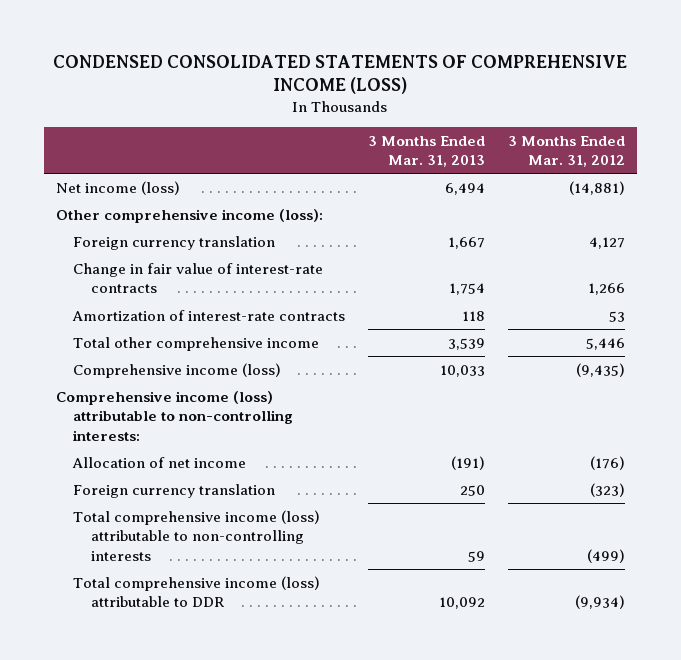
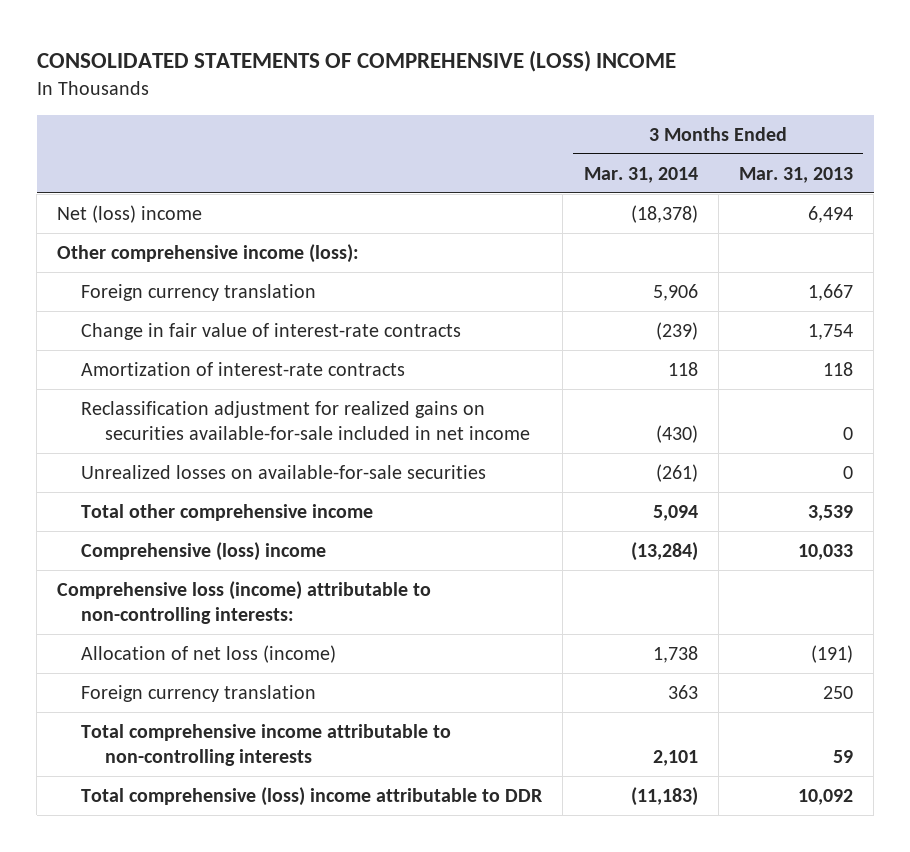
[53,54,628,95] CONDENSED CONSOLIDATED STATEMENTS OF COMPREHENSIVE INCOME (LOSS) -> [36,49,676,72] CONSOLIDATED STATEMENTS OF COMPREHENSIVE (LOSS) INCOME
[508,135,626,168] 3 Months Ended Mar. 31, 2012 -> none
none -> [583,166,698,183] Mar. 31, 2014
[55,180,180,195] Net income (loss) -> [57,205,203,224] Net (loss) income
none -> [81,401,531,440] Reclassification adjustment for realized gains on securities available-for-sale included in net income
none -> [81,465,487,480] Unrealized losses on available-for-sale securities
[73,362,282,378] Comprehensive income (loss) -> [81,542,327,562] Comprehensive (loss) income
[55,390,294,442] Comprehensive income (loss) attributable to non-controlling interests: -> [57,581,432,624] Comprehensive loss (income) attributable to non-controlling interests:
[72,456,247,468] Allocation of net income -> [81,645,337,664] Allocation of net loss (income)
[73,509,321,562] Total comprehensive income (loss) attributable to non-controlling interests -> [81,724,452,766] Total comprehensive income attributable to non-controlling interests
[73,575,321,608] Total comprehensive income (loss) attributable to DDR -> [81,787,544,807] Total comprehensive (loss) income attributable to DDR

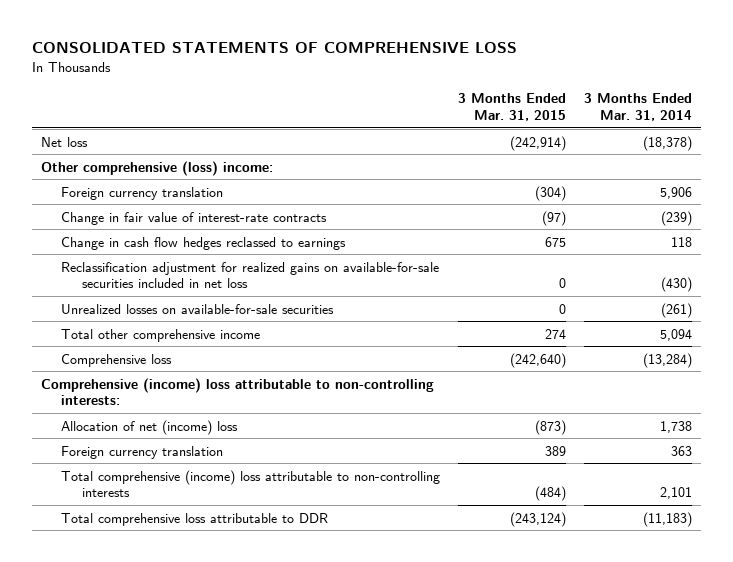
[36,49,676,72] CONSOLIDATED STATEMENTS OF COMPREHENSIVE (LOSS) INCOME -> [32,42,518,54] CONSOLIDATED STATEMENTS OF COMPREHENSIVE LOSS
[738,166,853,183] Mar. 31, 2013 -> none
none -> [458,93,567,121] 3 Months Ended Mar. 31, 2015
[57,205,203,224] Net (loss) income -> [40,136,88,147] Net loss
[57,244,360,264] Other comprehensive income (loss): -> [40,160,273,176] Other comprehensive (loss) income:
[81,362,406,377] Amortization of interest-rate contracts -> [61,236,347,250] Change in cash flow hedges reclassed to earnings
[81,401,531,440] Reclassification adjustment for realized gains on securities available-for-sale included in net income -> [61,261,440,288] Reclassification adjustment for realized gains on available-for-sale securities included in net loss
[81,542,327,562] Comprehensive (loss) income -> [61,353,173,367] Comprehensive loss
[57,581,432,624] Comprehensive loss (income) attributable to non-controlling interests: -> [40,377,434,405] Comprehensive (income) loss attributable to non-controlling interests:
[81,645,337,664] Allocation of net loss (income) -> [61,419,239,435] Allocation of net (income) loss
[81,724,452,766] Total comprehensive income attributable to non-controlling interests -> [61,469,441,497] Total comprehensive (income) loss attributable to non-controlling interests
[81,787,544,807] Total comprehensive (loss) income attributable to DDR -> [61,512,329,526] Total comprehensive loss attributable to DDR

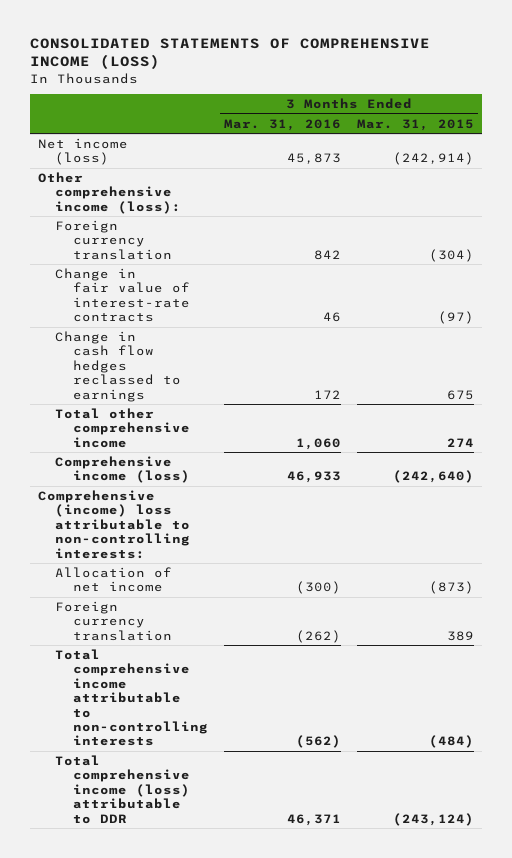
[32,42,518,54] CONSOLIDATED STATEMENTS OF COMPREHENSIVE LOSS -> [29,38,430,70] CONSOLIDATED STATEMENTS OF COMPREHENSIVE INCOME (LOSS)
[583,93,692,121] 3 Months Ended Mar. 31, 2014 -> none
none -> [223,118,341,131] Mar. 31, 2016
[40,136,88,147] Net loss -> [37,137,128,166] Net income (loss)
[40,160,273,176] Other comprehensive (loss) income: -> [37,171,182,214] Other comprehensive income (loss):
[61,261,440,288] Reclassification adjustment for realized gains on available-for-sale securities included in net loss -> none
[61,303,335,314] Unrealized losses on available-for-sale securities -> none
[61,353,173,367] Comprehensive loss -> [55,455,190,484] Comprehensive income (loss)
[61,419,239,435] Allocation of net (income) loss -> [55,566,173,593] Allocation of net income
[61,469,441,497] Total comprehensive (income) loss attributable to non-controlling interests -> [55,648,208,747] Total comprehensive income attributable to non-controlling interests
[61,512,329,526] Total comprehensive loss attributable to DDR -> [55,754,190,824] Total comprehensive income (loss) attributable to DDR

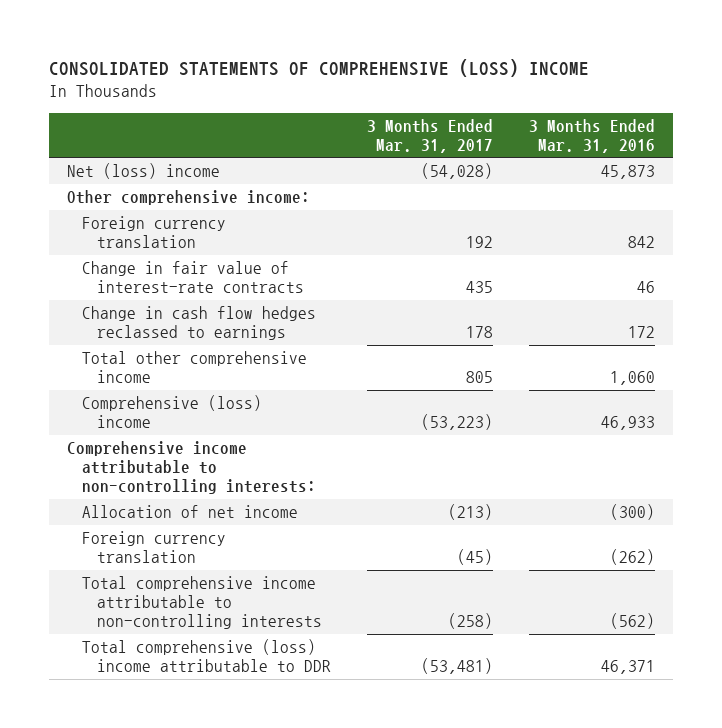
[29,38,430,70] CONSOLIDATED STATEMENTS OF COMPREHENSIVE INCOME (LOSS) -> [49,59,590,78] CONSOLIDATED STATEMENTS OF COMPREHENSIVE (LOSS) INCOME
[356,118,474,131] Mar. 31, 2015 -> none
none -> [366,118,493,153] 3 Months Ended Mar. 31, 2017
[37,137,128,166] Net income (loss) -> [66,163,220,180] Net (loss) income
[37,171,182,214] Other comprehensive income (loss): -> [66,190,310,206] Other comprehensive income:
[55,455,190,484] Comprehensive income (loss) -> [82,395,263,429] Comprehensive (loss) income
[37,489,191,559] Comprehensive (income) loss attributable to non-controlling interests: -> [66,441,317,495] Comprehensive income attributable to non-controlling interests:
[55,754,190,824] Total comprehensive income (loss) attributable to DDR -> [82,639,332,673] Total comprehensive (loss) income attributable to DDR

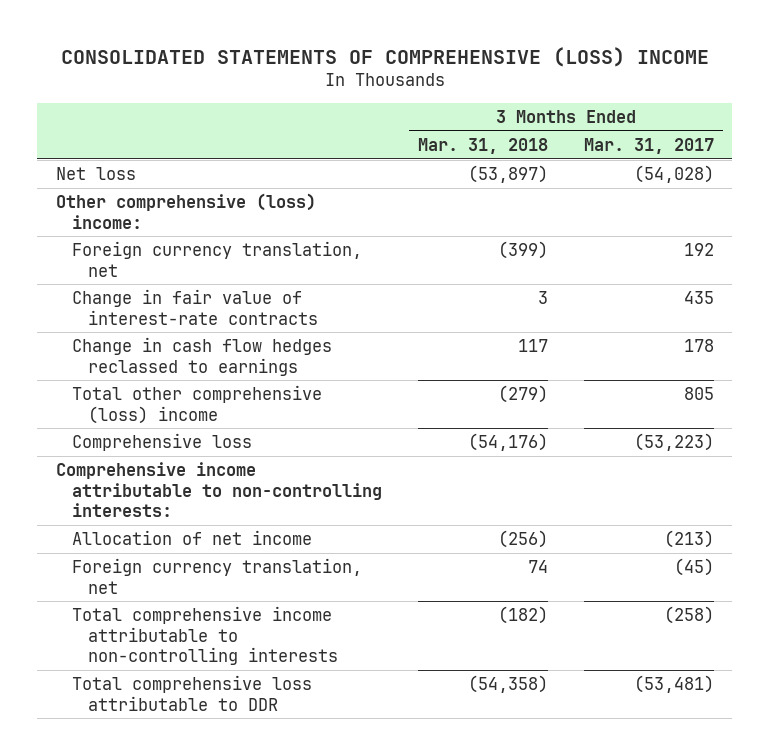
[528,118,655,153] 3 Months Ended Mar. 31, 2016 -> none
none -> [417,137,548,154] Mar. 31, 2018
[66,163,220,180] Net (loss) income -> [55,167,136,181] Net loss
[66,190,310,206] Other comprehensive income: -> [55,193,316,229] Other comprehensive (loss) income:
[82,216,227,249] Foreign currency translation -> [71,241,362,277] Foreign currency translation, net
[82,351,308,384] Total other comprehensive income -> [71,385,322,424] Total other comprehensive (loss) income
[82,395,263,429] Comprehensive (loss) income -> [71,433,252,452] Comprehensive loss
[82,531,227,564] Foreign currency translation -> [71,558,362,594] Foreign currency translation, net
[82,639,332,673] Total comprehensive (loss) income attributable to DDR -> [71,675,312,711] Total comprehensive loss attributable to DDR

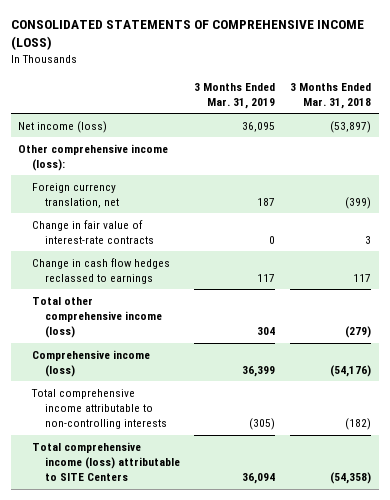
[60,46,709,67] CONSOLIDATED STATEMENTS OF COMPREHENSIVE (LOSS) INCOME -> [10,20,364,51] CONSOLIDATED STATEMENTS OF COMPREHENSIVE INCOME (LOSS)
[584,137,715,154] Mar. 31, 2017 -> none
none -> [194,82,276,109] 3 Months Ended Mar. 31, 2019
[55,167,136,181] Net loss -> [18,120,108,133] Net income (loss)
[55,193,316,229] Other comprehensive (loss) income: -> [18,143,169,171] Other comprehensive income (loss):
[55,462,382,518] Comprehensive income attributable to non-controlling interests: -> none
[71,530,312,546] Allocation of net income -> none
[71,558,362,594] Foreign currency translation, net -> none
[71,385,322,424] Total other comprehensive (loss) income -> [31,296,162,339] Total other comprehensive income (loss)
[71,433,252,452] Comprehensive loss -> [31,349,150,377] Comprehensive income (loss)
[71,675,312,711] Total comprehensive loss attributable to DDR -> [31,441,180,482] Total comprehensive income (loss) attributable to SITE Centers

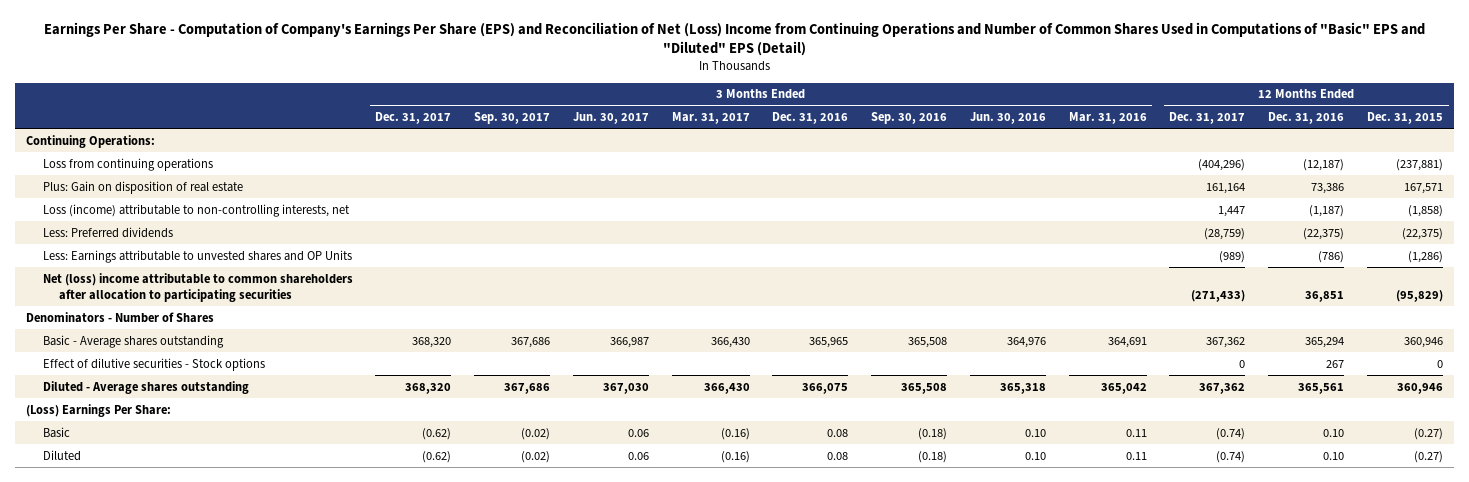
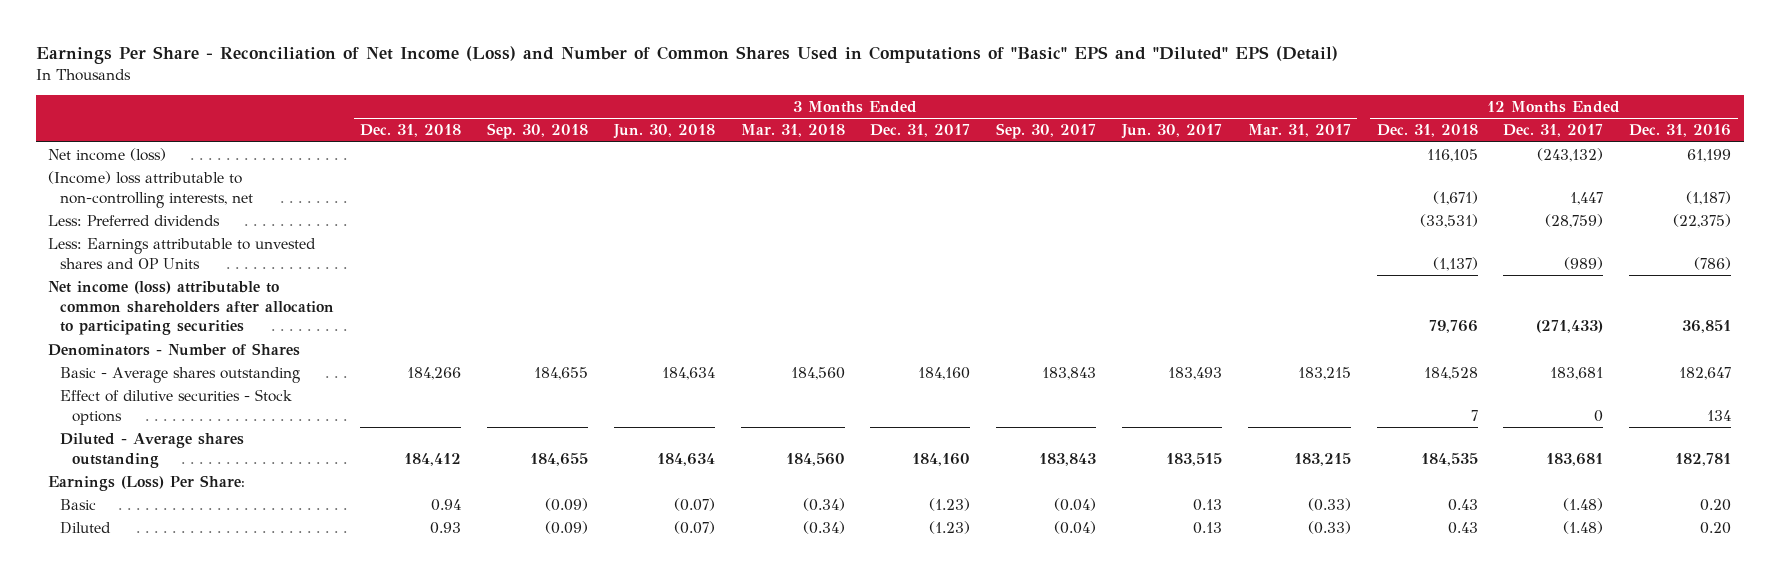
[43,21,1425,57] Earnings Per Share - Computation of Company's Earnings Per Share (EPS) and Reconciliation of Net (Loss) Income from Continuing Operations and Number of Common Shares Used in Computations of "Basic" EPS and "Diluted" EPS (Detail) -> [35,46,1338,65] Earnings Per Share - Reconciliation of Net Income (Loss) and Number of Common Shares Used in Computations of "Basic" EPS and "Diluted" EPS (Detail)
[772,111,849,124] Dec. 31, 2016 -> none
[871,111,948,124] Sep. 30, 2016 -> none
[969,111,1046,124] Jun. 30, 2016 -> none
[1068,111,1147,124] Mar. 31, 2016 -> none
[1367,111,1444,124] Dec. 31, 2015 -> none
none -> [360,124,462,138] Dec. 31, 2018
none -> [487,123,589,140] Sep. 30, 2018
none -> [612,124,715,140] Jun. 30, 2018
none -> [740,124,845,138] Mar. 31, 2018
none -> [1376,124,1478,138] Dec. 31, 2018
[25,134,155,148] Continuing Operations: -> none
[42,157,213,171] Loss from continuing operations -> none
[42,180,243,194] Plus: Gain on disposition of real estate -> none
none -> [48,147,167,161] Net income (loss)
[42,203,350,217] Loss (income) attributable to non-controlling interests, net -> [48,170,254,208] (Income) loss attributable to non-controlling interests, net
[42,272,353,302] Net (loss) income attributable to common shareholders after allocation to participating securities -> [48,280,335,336] Net income (loss) attributable to common shareholders after allocation to participating securities
[412,336,452,348] 368,320 -> [918,366,971,380] 184,160
[511,336,551,348] 367,686 -> [1042,366,1097,380] 183,843
[609,336,649,348] 366,987 -> [1167,366,1222,380] 183,493
[710,336,750,348] 366,430 -> [1297,366,1351,380] 183,215
[1206,336,1246,348] 367,362 -> [1550,366,1604,380] 183,681
[1305,336,1345,348] 365,294 -> [1679,366,1732,380] 182,647
[1326,359,1345,368] 267 -> [1707,409,1732,421] 134
[405,382,452,394] 368,320 -> [912,452,971,466] 184,160
[504,382,551,394] 367,686 -> [1039,452,1097,466] 183,843
[602,382,649,394] 367,030 -> [1165,452,1222,466] 183,515
[703,382,750,394] 366,430 -> [1293,452,1351,466] 183,215
[1199,382,1246,394] 367,362 -> [1546,452,1604,466] 183,681
[1298,382,1345,394] 365,561 -> [1675,452,1732,466] 182,781
[25,403,171,417] (Loss) Earnings Per Share: -> [48,474,246,491] Earnings (Loss) Per Share:
[422,427,452,440] (0.62) -> [929,497,971,511] (1.23)
[521,427,551,440] (0.02) -> [1054,497,1097,511] (0.04)
[627,428,649,437] 0.06 -> [1192,498,1222,511] 0.13
[720,427,750,440] (0.16) -> [1307,497,1351,511] (0.33)
[1216,427,1246,440] (0.74) -> [1563,497,1604,511] (1.48)
[1323,428,1345,437] 0.10 -> [1700,498,1732,511] 0.20
[422,450,452,463] (0.62) -> [929,520,971,534] (1.23)
[521,450,551,463] (0.02) -> [1054,520,1097,534] (0.04)
[627,451,649,460] 0.06 -> [1192,521,1222,534] 0.13
[720,450,750,463] (0.16) -> [1307,520,1351,534] (0.33)
[1216,450,1246,463] (0.74) -> [1563,520,1604,534] (1.48)
[1323,451,1345,460] 0.10 -> [1700,521,1732,534] 0.20

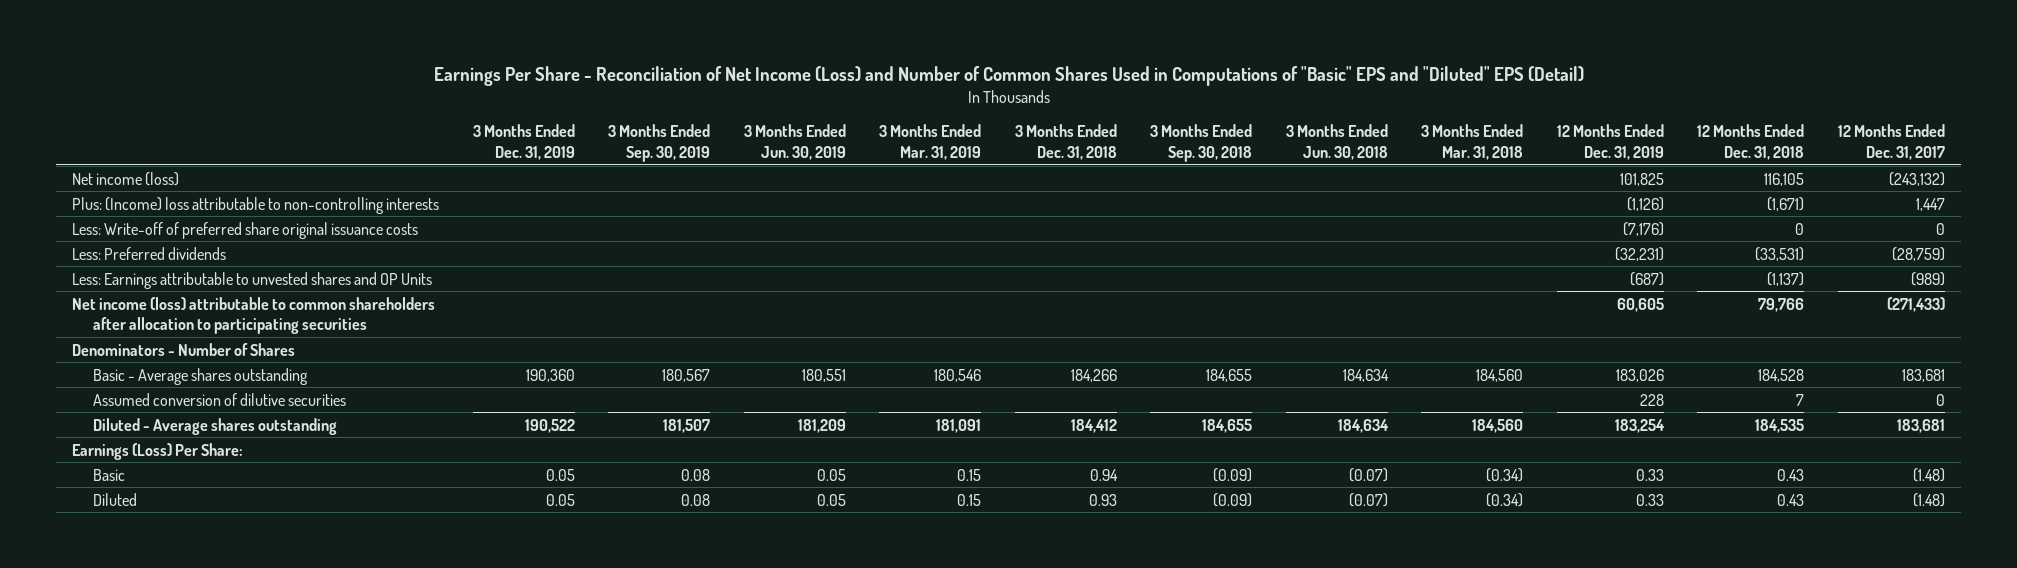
[870,124,971,138] Dec. 31, 2017 -> none
[996,123,1097,140] Sep. 30, 2017 -> none
[1120,124,1222,140] Jun. 30, 2017 -> none
[1247,124,1351,138] Mar. 31, 2017 -> none
[1629,124,1732,138] Dec. 31, 2016 -> none
none -> [472,124,575,161] 3 Months Ended Dec. 31, 2019
none -> [608,124,711,163] 3 Months Ended Sep. 30, 2019
none -> [743,124,846,161] 3 Months Ended Jun. 30, 2019
none -> [879,124,982,161] 3 Months Ended Mar. 31, 2019
none -> [1556,124,1664,161] 12 Months Ended Dec. 31, 2019
[48,170,254,208] (Income) loss attributable to non-controlling interests, net -> [72,196,440,214] Plus: (Income) loss attributable to non-controlling interests
none -> [72,221,419,239] Less: Write-off of preferred share original issuance costs
[60,388,293,425] Effect of dilutive securities - Stock options -> none
none -> [92,392,346,406] Assumed conversion of dilutive securities

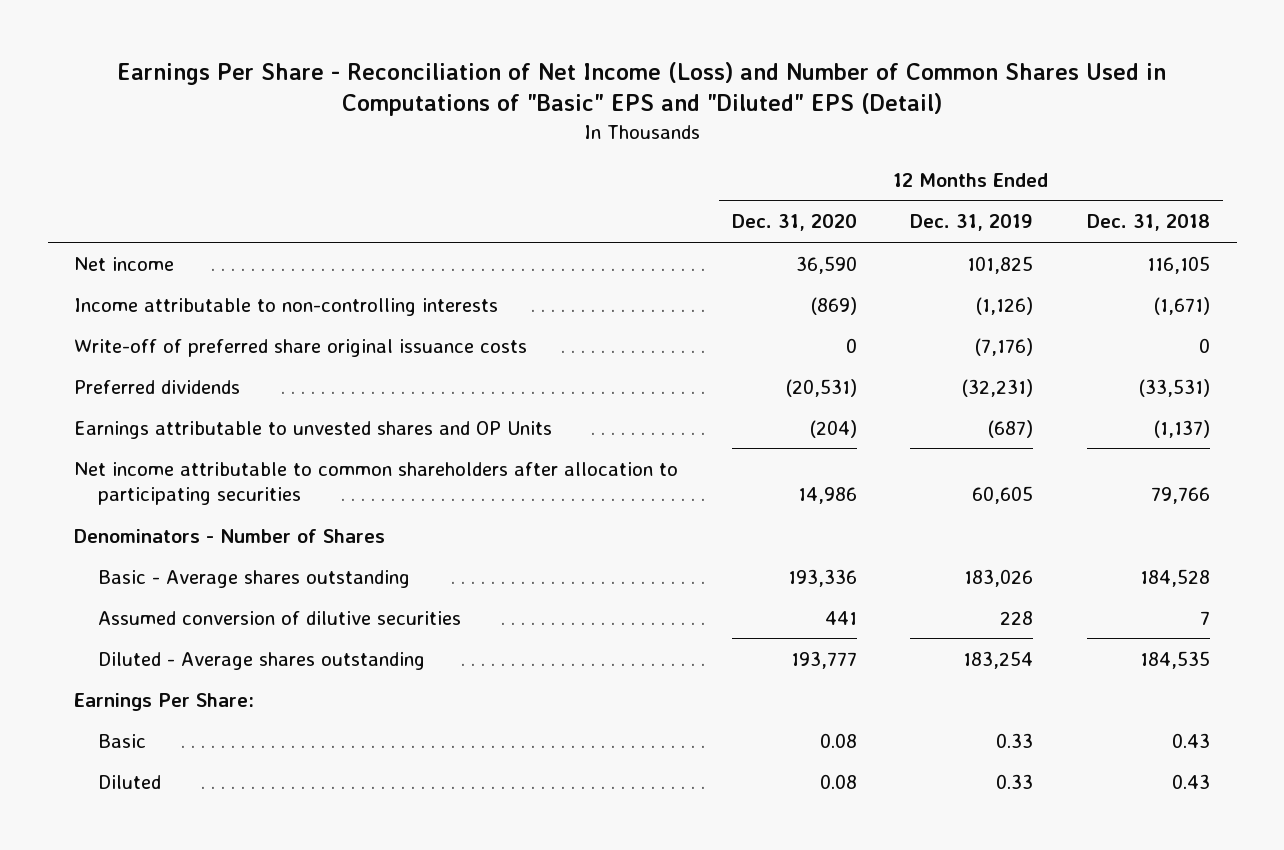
[472,124,575,161] 3 Months Ended Dec. 31, 2019 -> none
[608,124,711,163] 3 Months Ended Sep. 30, 2019 -> none
[743,124,846,161] 3 Months Ended Jun. 30, 2019 -> none
[879,124,982,161] 3 Months Ended Mar. 31, 2019 -> none
[1014,124,1117,161] 3 Months Ended Dec. 31, 2018 -> none
[1150,124,1253,163] 3 Months Ended Sep. 30, 2018 -> none
[1285,124,1388,161] 3 Months Ended Jun. 30, 2018 -> none
[1421,124,1524,161] 3 Months Ended Mar. 31, 2018 -> none
[1837,124,1945,161] 12 Months Ended Dec. 31, 2017 -> none
none -> [731,214,857,232] Dec. 31, 2020
[72,171,180,186] Net income (loss) -> [74,256,175,271] Net income
[72,196,440,214] Plus: (Income) loss attributable to non-controlling interests -> [74,297,499,316] Income attributable to non-controlling interests
[72,221,419,239] Less: Write-off of preferred share original issuance costs -> [74,338,528,357] Write-off of preferred share original issuance costs
[72,246,227,260] Less: Preferred dividends -> [74,379,241,394] Preferred dividends
[72,271,433,289] Less: Earnings attributable to unvested shares and OP Units -> [74,420,553,439] Earnings attributable to unvested shares and OP Units
[72,296,436,335] Net income (loss) attributable to common shareholders after allocation to participating securities -> [74,461,679,506] Net income attributable to common shareholders after allocation to participating securities
[72,442,244,460] Earnings (Loss) Per Share: -> [74,692,255,711] Earnings Per Share:

